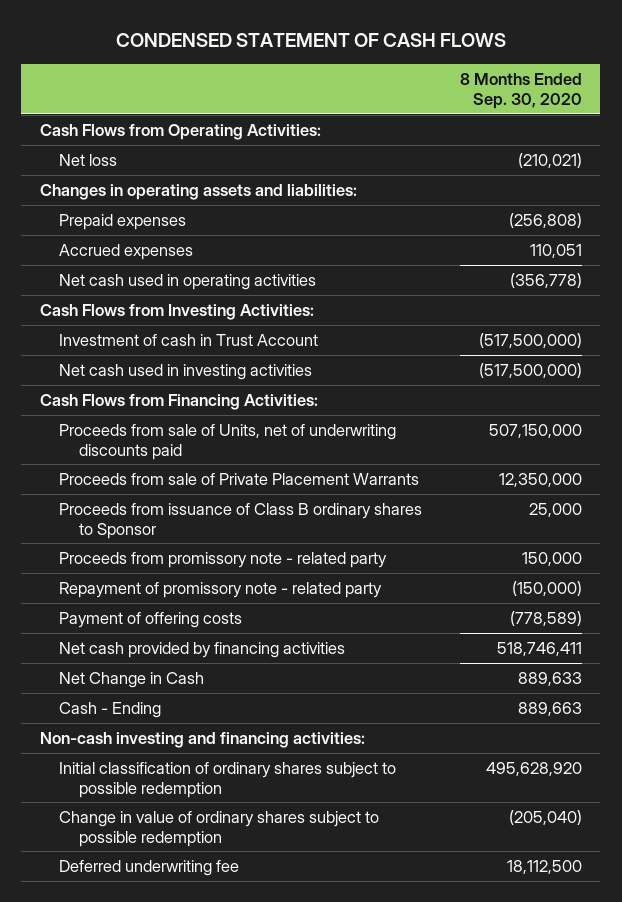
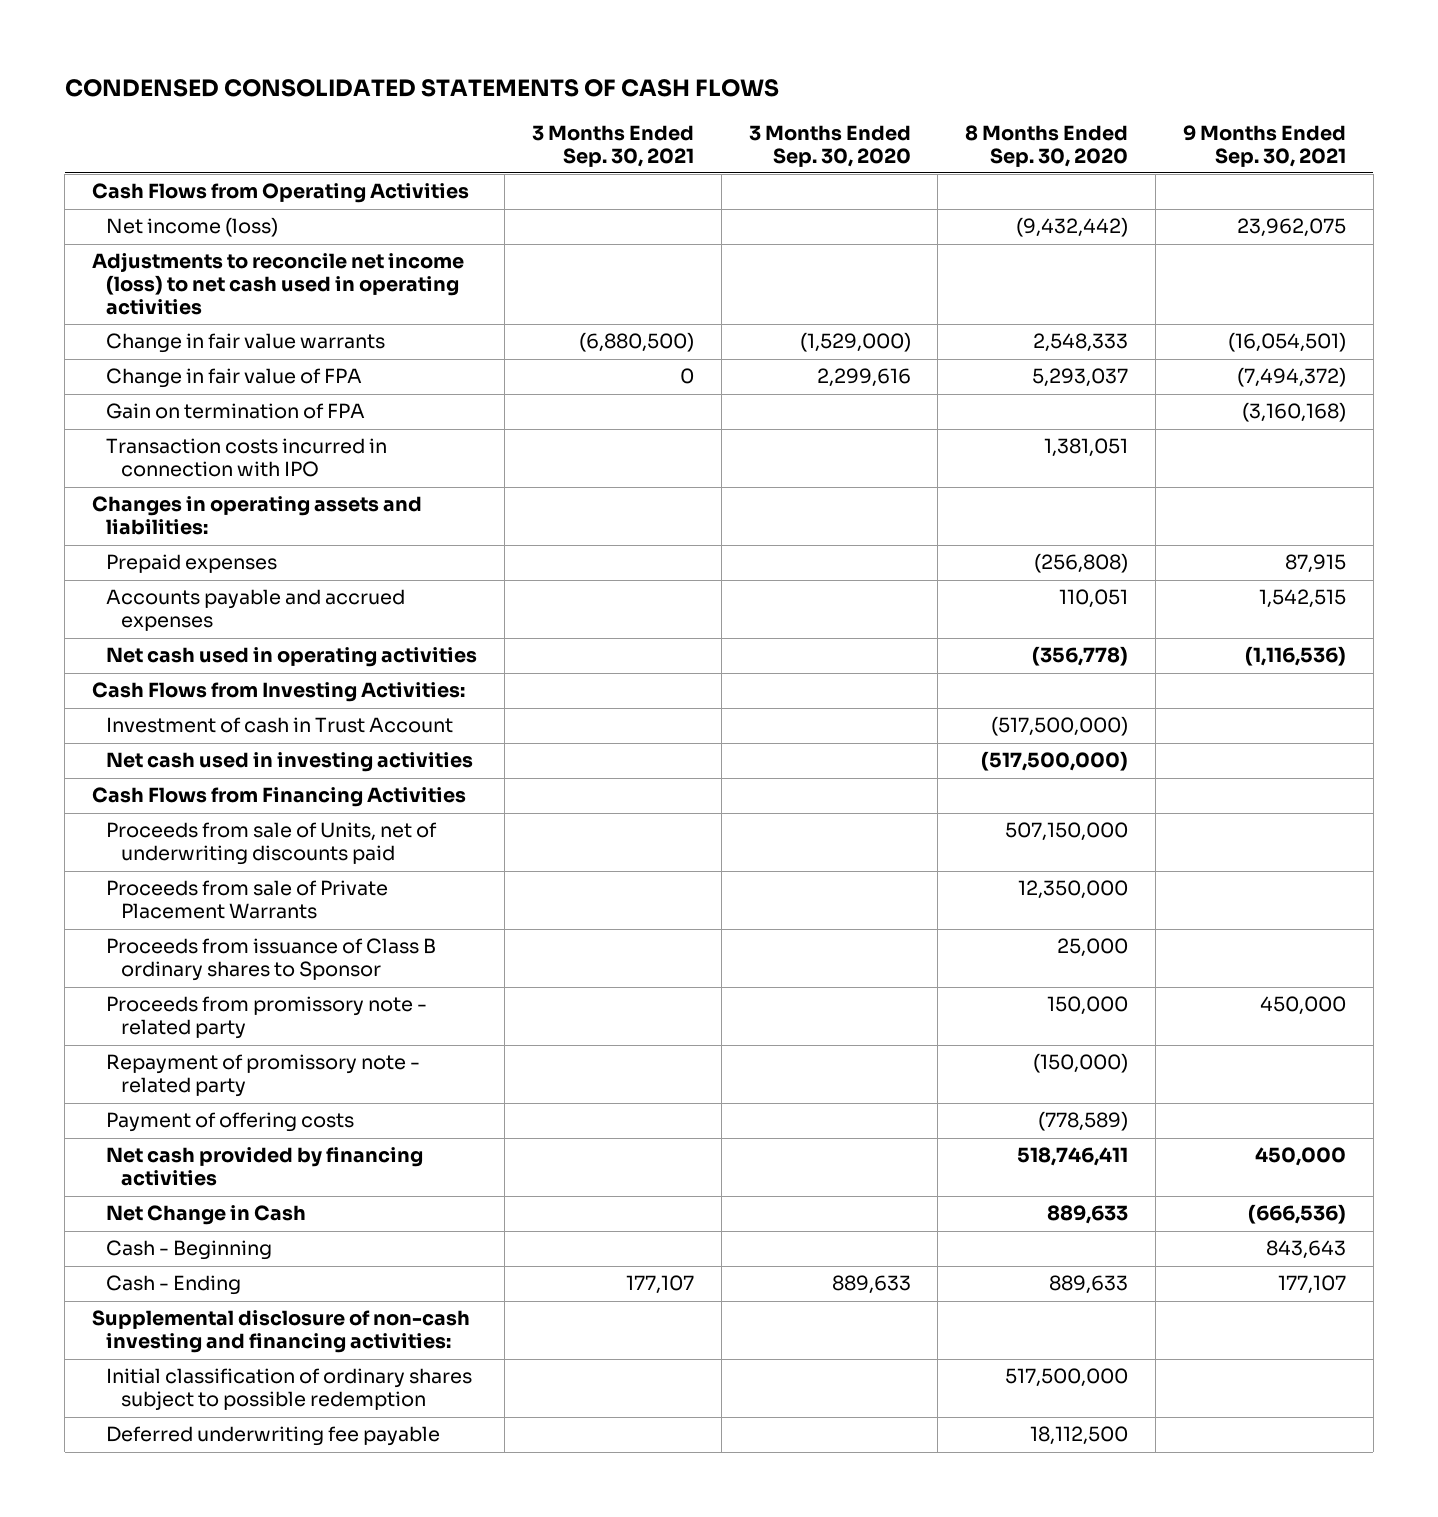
[115,33,506,48] CONDENSED STATEMENT OF CASH FLOWS -> [64,78,779,97] CONDENSED CONSOLIDATED STATEMENTS OF CASH FLOWS
none -> [531,124,694,167] 3 Months Ended Sep. 30, 2021
none -> [748,124,911,167] 3 Months Ended Sep. 30, 2020
none -> [1182,124,1346,167] 9 Months Ended Sep. 30, 2021
[40,124,322,141] Cash Flows from Operating Activities: -> [92,183,470,204] Cash Flows from Operating Activities
[59,154,118,167] Net loss -> [106,217,279,238] Net income (loss)
[517,153,582,169] (210,021) -> [1016,217,1129,238] (9,432,442)
none -> [92,252,465,316] Adjustments to reconcile net income (loss) to net cash used in operating activities
none -> [106,333,386,354] Change in fair value warrants
none -> [106,368,363,389] Change in fair value of FPA
none -> [106,403,366,420] Gain on termination of FPA
none -> [106,438,388,478] Transaction costs incurred in connection with IPO
[59,244,194,261] Accrued expenses -> [106,589,406,632] Accounts payable and accrued expenses
[40,394,319,411] Cash Flows from Financing Activities: -> [92,787,467,808] Cash Flows from Financing Activities
[59,811,380,847] Change in value of ordinary shares subject to possible redemption -> none
none -> [106,1240,273,1261] Cash - Beginning
[517,702,582,717] 889,663 -> [1049,1275,1129,1295] 889,633
[40,732,366,749] Non-cash investing and financing activities: -> [92,1310,471,1354] Supplemental disclosure of non-cash investing and financing activities:
[485,762,582,777] 495,628,920 -> [1005,1368,1129,1388] 517,500,000
[59,860,240,877] Deferred underwriting fee -> [106,1426,441,1447] Deferred underwriting fee payable

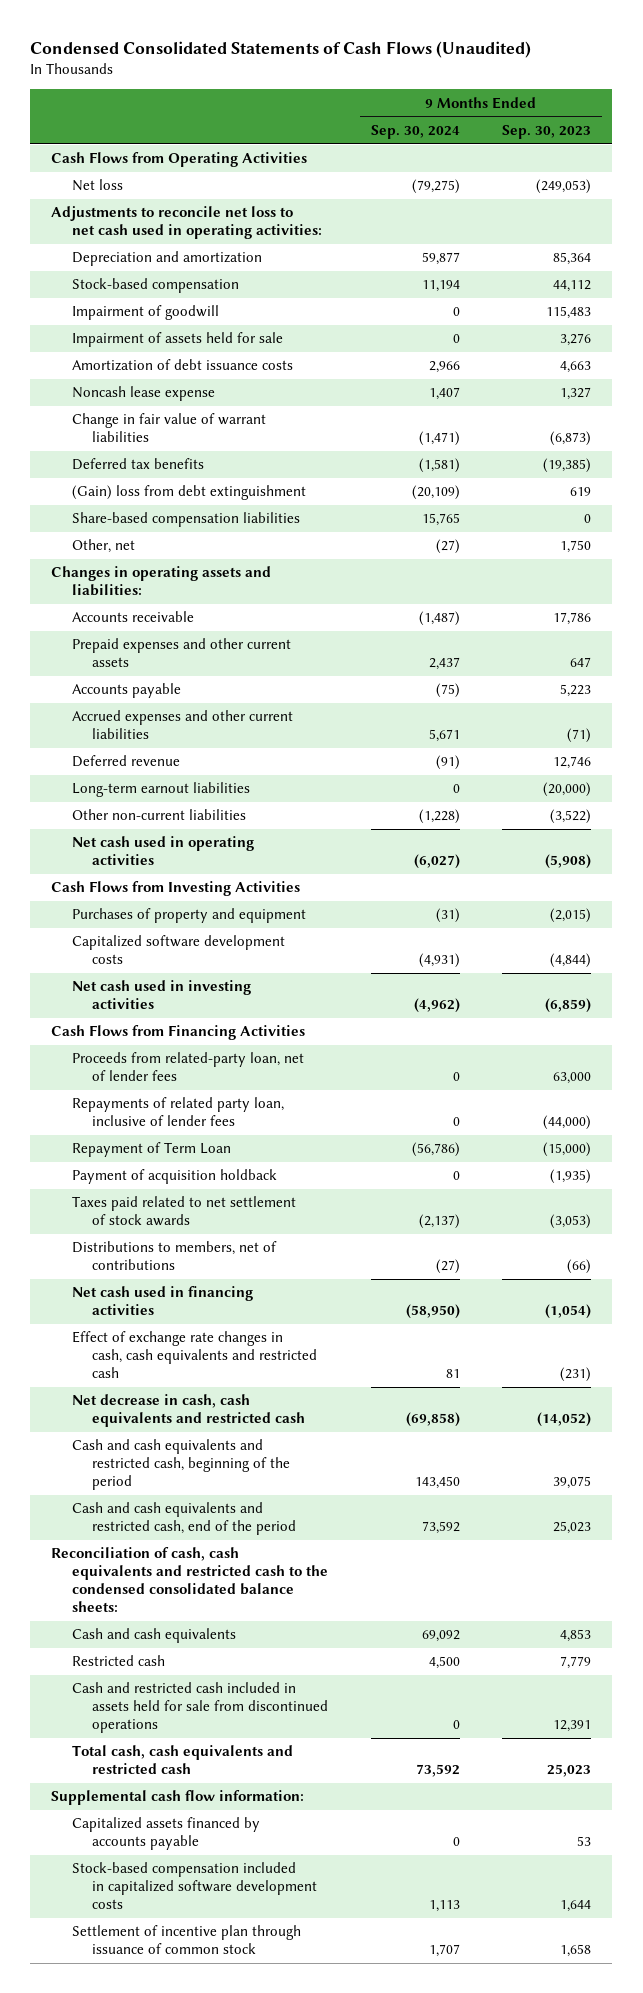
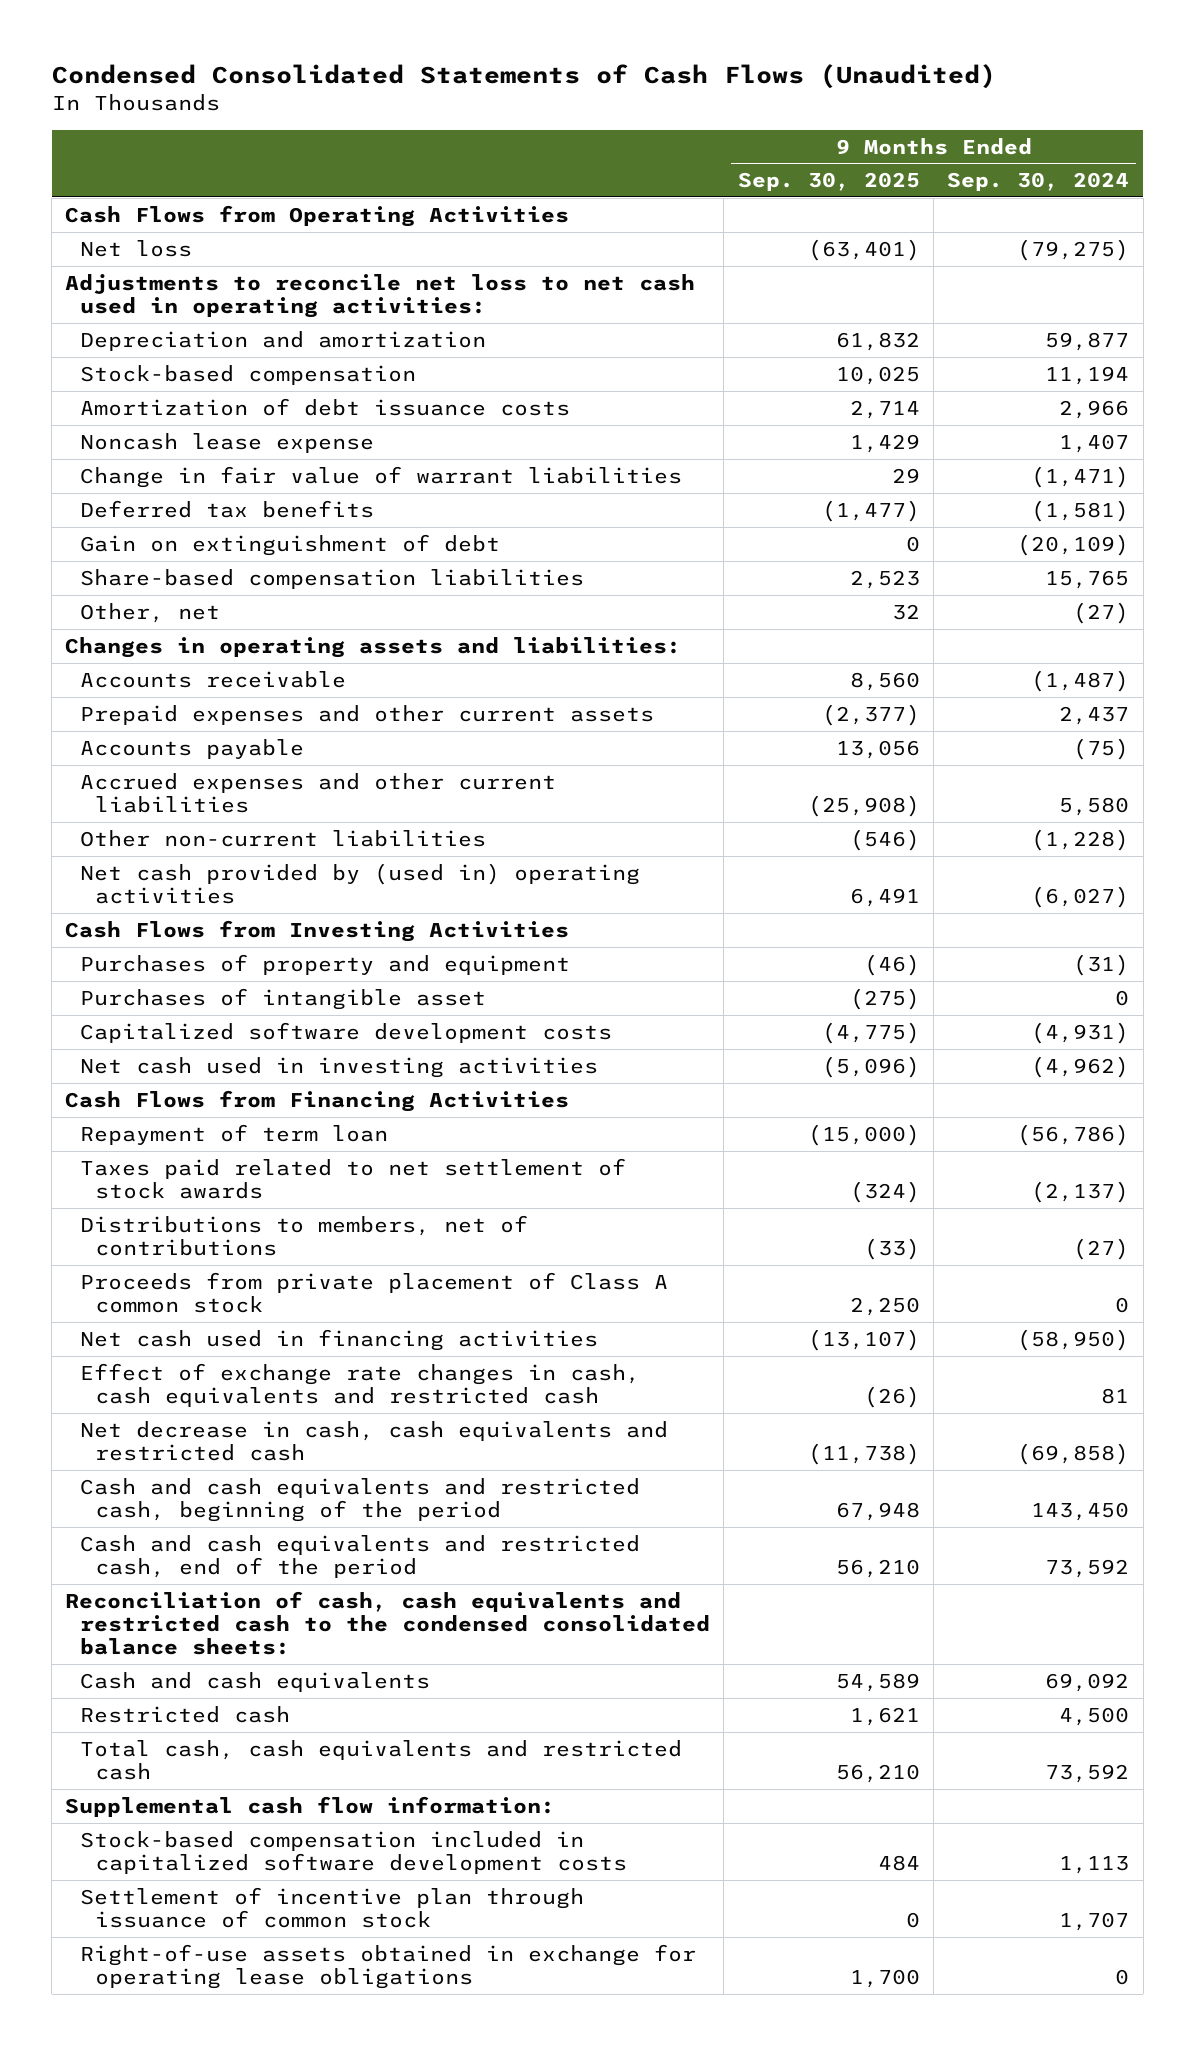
[502,125,592,140] Sep. 30, 2023 -> none
none -> [737,172,920,192] Sep. 30, 2025
[71,305,219,321] Impairment of goodwill -> none
[71,332,283,348] Impairment of assets held for sale -> none
[71,485,306,501] (Gain) loss from debt extinguishment -> [79,533,500,556] Gain on extinguishment of debt
[71,755,180,768] Deferred revenue -> none
[71,782,250,798] Long-term earnout liabilities -> none
[428,729,460,743] 5,671 -> [1059,797,1130,817] 5,580
[71,836,254,866] Net cash used in operating activities -> [79,862,640,905] Net cash provided by (used in) operating activities
none -> [79,987,486,1010] Purchases of intangible asset
[71,1052,304,1082] Proceeds from related-party loan, net of lender fees -> none
[71,1097,284,1127] Repayments of related party loan, inclusive of lender fees -> none
[71,1169,277,1185] Payment of acquisition holdback -> none
[71,1142,231,1158] Repayment of Term Loan -> [79,1123,388,1145] Repayment of term loan
none -> [79,1271,668,1314] Proceeds from private placement of Class A common stock
[71,1682,329,1734] Cash and restricted cash included in assets held for sale from discontinued operations -> none
[71,1817,260,1851] Capitalized assets financed by accounts payable -> none
none -> [79,1943,696,1990] Right-of-use assets obtained in exchange for operating lease obligations

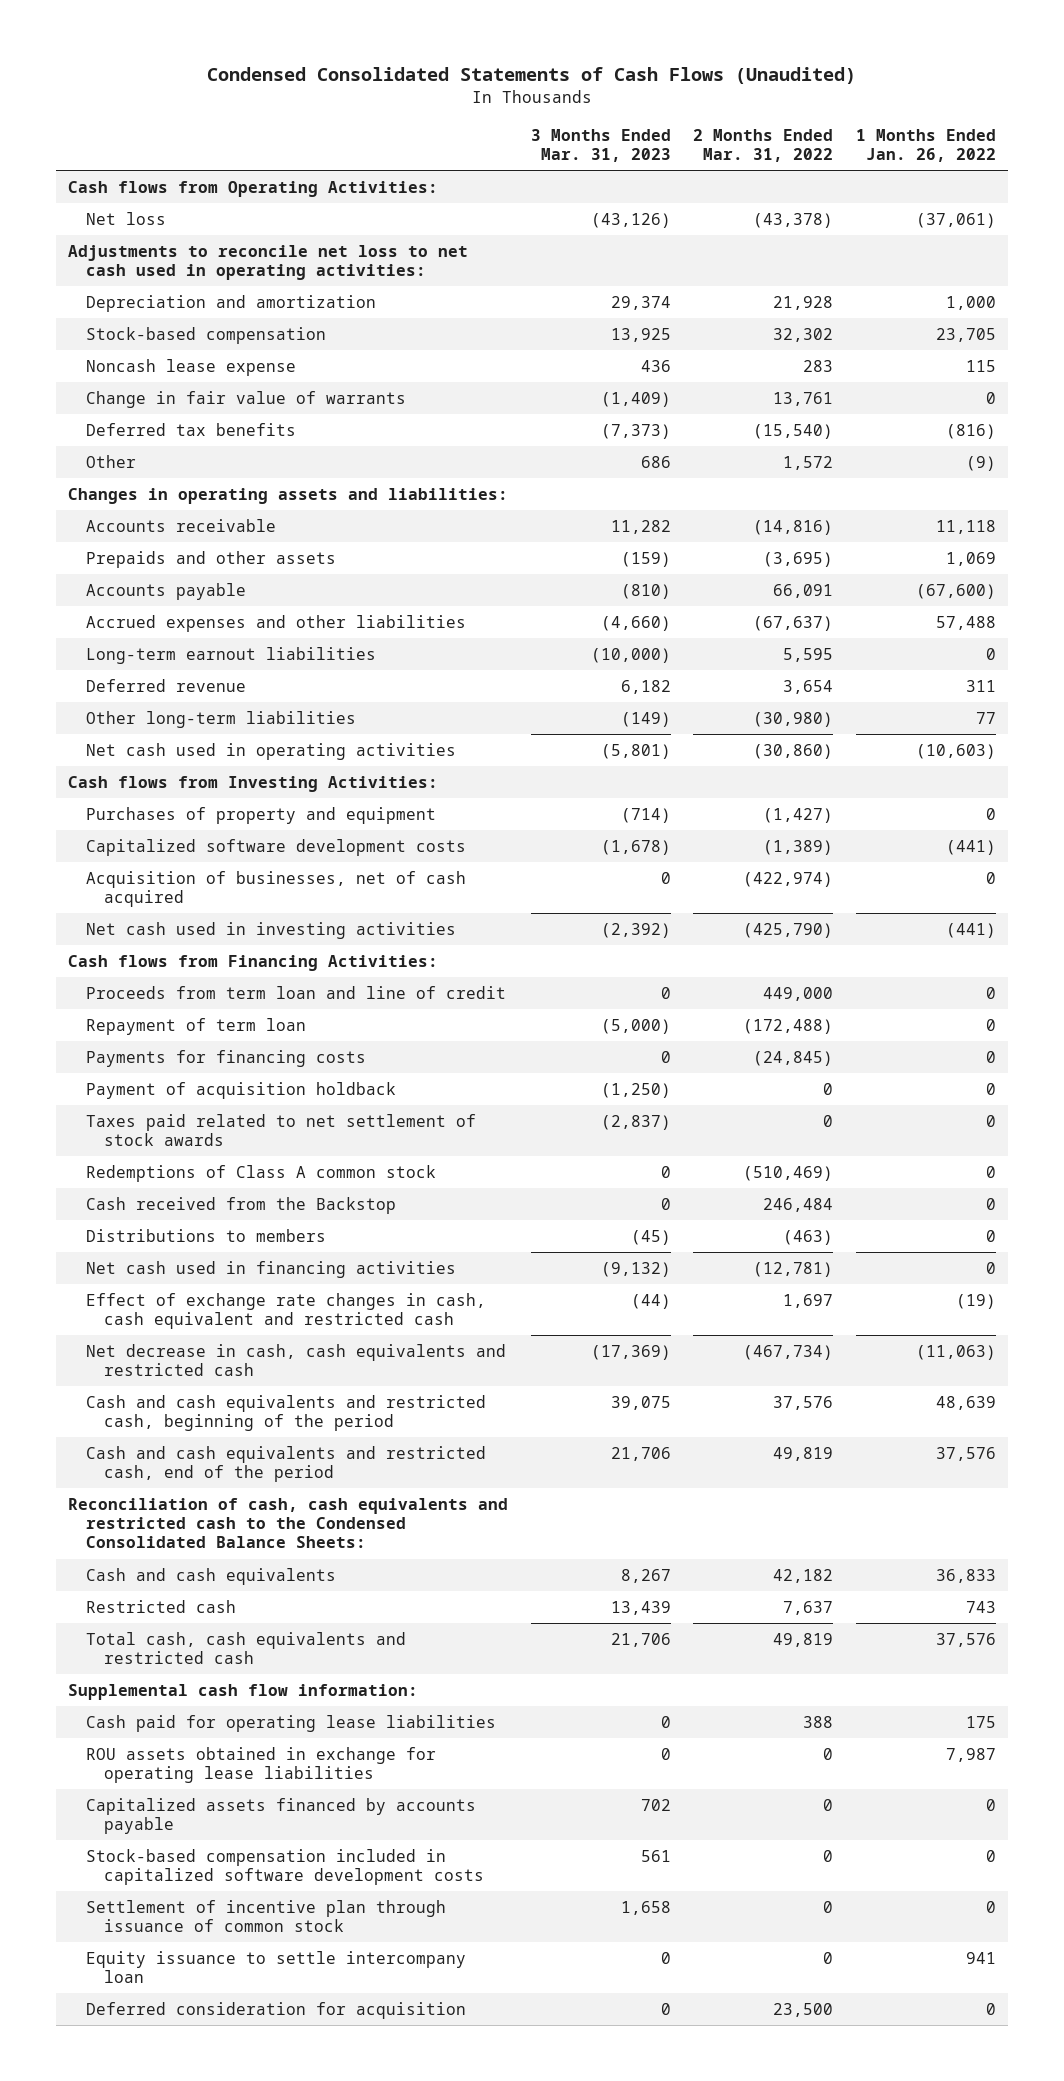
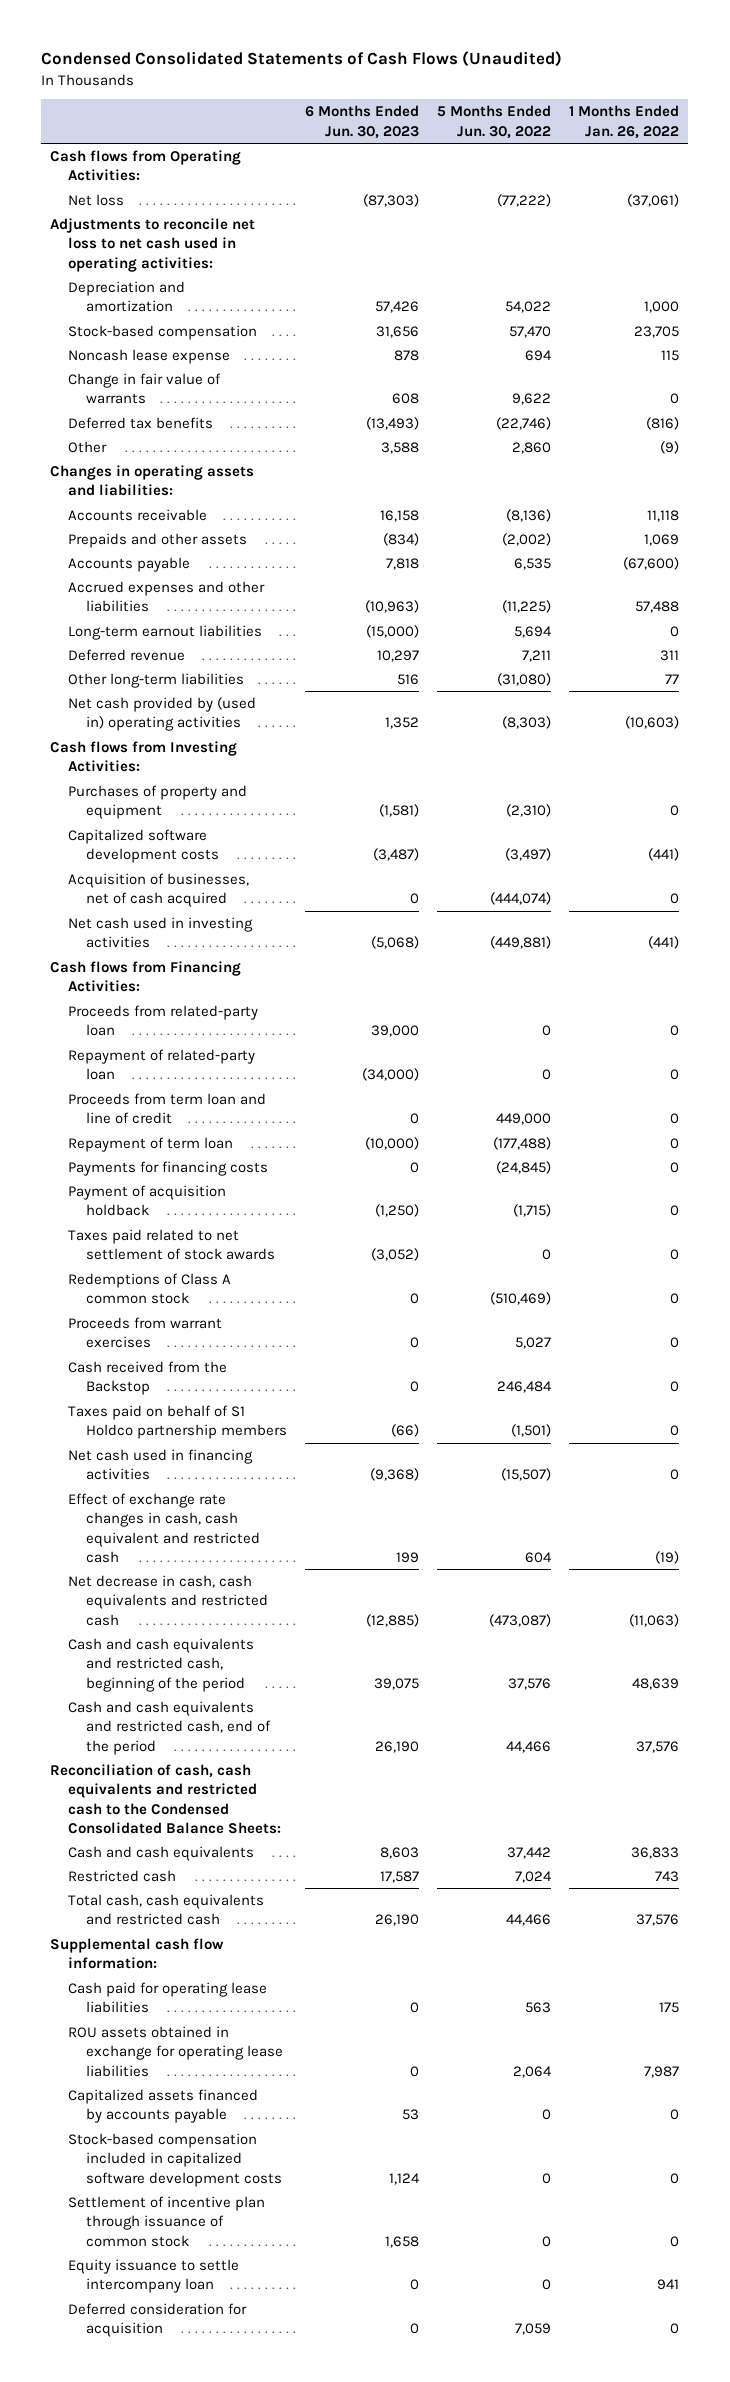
[530,128,671,163] 3 Months Ended Mar. 31, 2023 -> none
[693,128,834,163] 2 Months Ended Mar. 31, 2022 -> none
none -> [305,105,420,139] 6 Months Ended Jun. 30, 2023
none -> [437,105,552,139] 5 Months Ended Jun. 30, 2022
[85,742,456,760] Net cash used in operating activities -> [68,696,257,732] Net cash provided by (used in) operating activities
none -> [68,1004,259,1037] Proceeds from related-party loan
none -> [68,1048,256,1081] Repayment of related-party loan
none -> [68,1316,223,1349] Proceeds from warrant exercises
[85,1228,326,1242] Distributions to members -> none
none -> [68,1404,288,1440] Taxes paid on behalf of S1 Holdco partnership members

